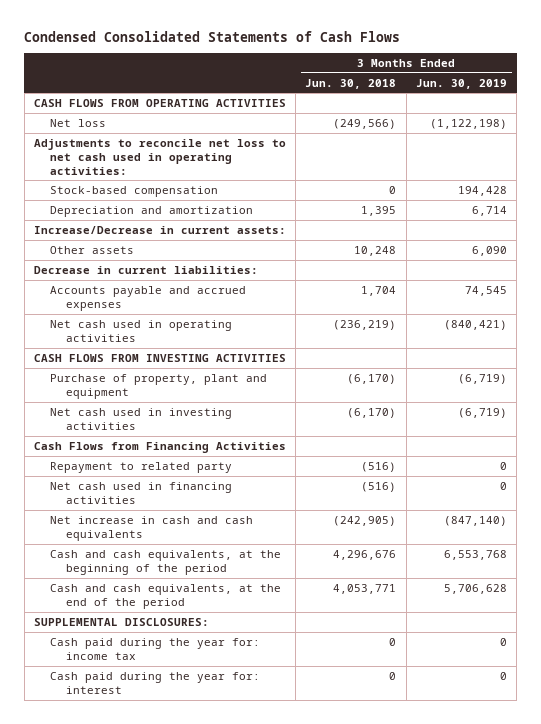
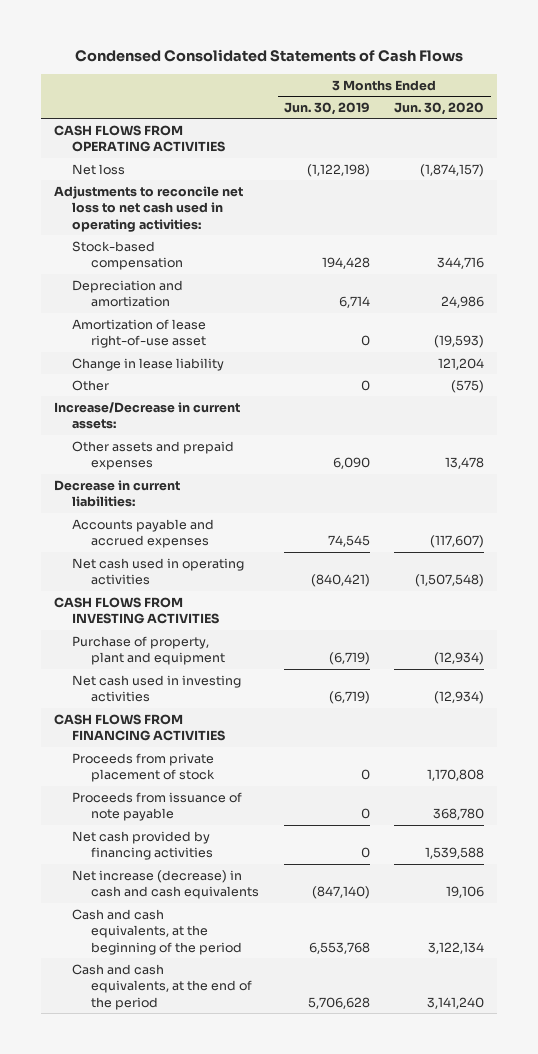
[305,78,397,89] Jun. 30, 2018 -> none
none -> [394,101,485,115] Jun. 30, 2020
none -> [72,318,207,349] Amortization of lease right-of-use asset
none -> [72,357,225,371] Change in lease liability
none -> [72,379,110,391] Other
[50,245,135,254] Other assets -> [72,440,235,471] Other assets and prepaid expenses
[50,461,233,473] Repayment to related party -> none
[34,441,287,453] Cash Flows from Financing Activities -> [53,713,226,742] CASH FLOWS FROM FINANCING ACTIVITIES
none -> [72,752,216,783] Proceeds from private placement of stock
none -> [72,791,243,822] Proceeds from issuance of note payable
[50,481,233,504] Net cash used in financing activities -> [72,830,214,861] Net cash provided by financing activities
[50,515,254,541] Net increase in cash and cash equivalents -> [72,869,260,900] Net increase (decrease) in cash and cash equivalents
[34,617,210,626] SUPPLEMENTAL DISCLOSURES: -> none
[50,637,261,660] Cash paid during the year for: income tax -> none
[50,671,261,694] Cash paid during the year for: interest -> none

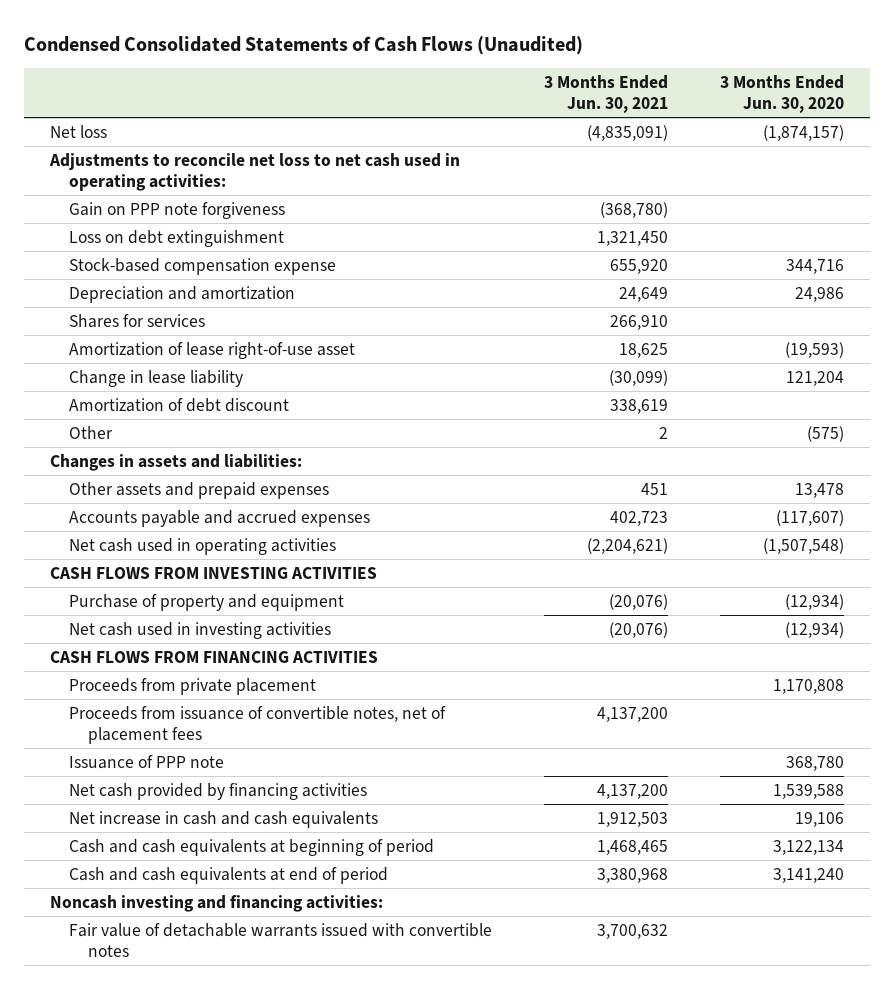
[75,49,464,63] Condensed Consolidated Statements of Cash Flows -> [23,35,583,55] Condensed Consolidated Statements of Cash Flows (Unaudited)
[283,101,370,115] Jun. 30, 2019 -> none
none -> [543,74,668,113] 3 Months Ended Jun. 30, 2021
[53,124,226,153] CASH FLOWS FROM OPERATING ACTIVITIES -> none
none -> [68,201,285,219] Gain on PPP note forgiveness
none -> [68,229,284,247] Loss on debt extinguishment
[72,240,184,271] Stock-based compensation -> [68,257,336,275] Stock-based compensation expense
none -> [68,313,205,328] Shares for services
none -> [68,397,289,412] Amortization of debt discount
[53,401,240,430] Increase/Decrease in current assets: -> [49,453,302,471] Changes in assets and liabilities:
[53,479,180,508] Decrease in current liabilities: -> none
[72,635,226,666] Purchase of property, plant and equipment -> [68,593,344,611] Purchase of property and equipment
[72,752,216,783] Proceeds from private placement of stock -> [68,677,316,695] Proceeds from private placement
none -> [68,705,446,744] Proceeds from issuance of convertible notes, net of placement fees
[72,791,243,822] Proceeds from issuance of note payable -> [68,754,224,769] Issuance of PPP note
[72,869,260,900] Net increase (decrease) in cash and cash equivalents -> [68,810,378,828] Net increase in cash and cash equivalents
[72,908,243,955] Cash and cash equivalents, at the beginning of the period -> [68,838,434,856] Cash and cash equivalents at beginning of period
[72,963,253,1010] Cash and cash equivalents, at the end of the period -> [68,866,388,884] Cash and cash equivalents at end of period
none -> [49,894,383,912] Noncash investing and financing activities:
none -> [68,922,492,957] Fair value of detachable warrants issued with convertible notes

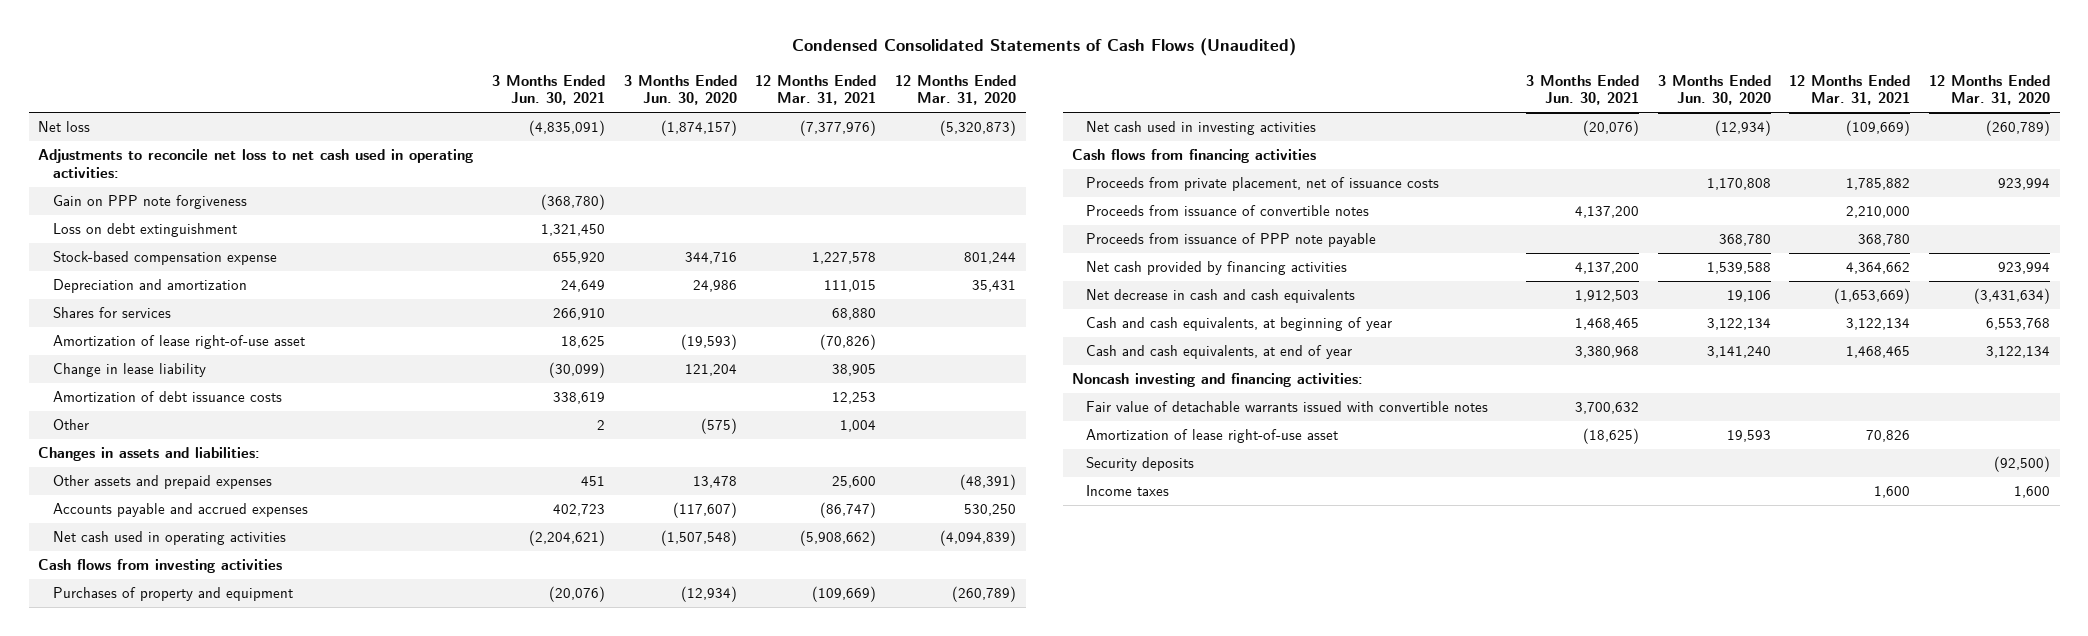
none -> [755,74,877,105] 12 Months Ended Mar. 31, 2021
none -> [895,74,1017,105] 12 Months Ended Mar. 31, 2020
[68,397,289,412] Amortization of debt discount -> [52,391,282,403] Amortization of debt issuance costs
[49,566,377,579] CASH FLOWS FROM INVESTING ACTIVITIES -> [37,559,282,574] Cash flows from investing activities
[68,593,344,611] Purchase of property and equipment -> [52,587,293,602] Purchases of property and equipment
[49,650,378,663] CASH FLOWS FROM FINANCING ACTIVITIES -> [1071,149,1316,164] Cash flows from financing activities
[68,677,316,695] Proceeds from private placement -> [1086,177,1440,192] Proceeds from private placement, net of issuance costs
[68,705,446,744] Proceeds from issuance of convertible notes, net of placement fees -> [1086,205,1370,217] Proceeds from issuance of convertible notes
[68,754,224,769] Issuance of PPP note -> [1086,233,1377,248] Proceeds from issuance of PPP note payable
[68,810,378,828] Net increase in cash and cash equivalents -> [1086,289,1356,304] Net decrease in cash and cash equivalents
[68,838,434,856] Cash and cash equivalents at beginning of period -> [1086,317,1393,332] Cash and cash equivalents, at beginning of year
[68,866,388,884] Cash and cash equivalents at end of period -> [1086,345,1353,360] Cash and cash equivalents, at end of year
none -> [1086,429,1339,444] Amortization of lease right-of-use asset
none -> [1086,457,1195,472] Security deposits
none -> [1086,485,1170,497] Income taxes

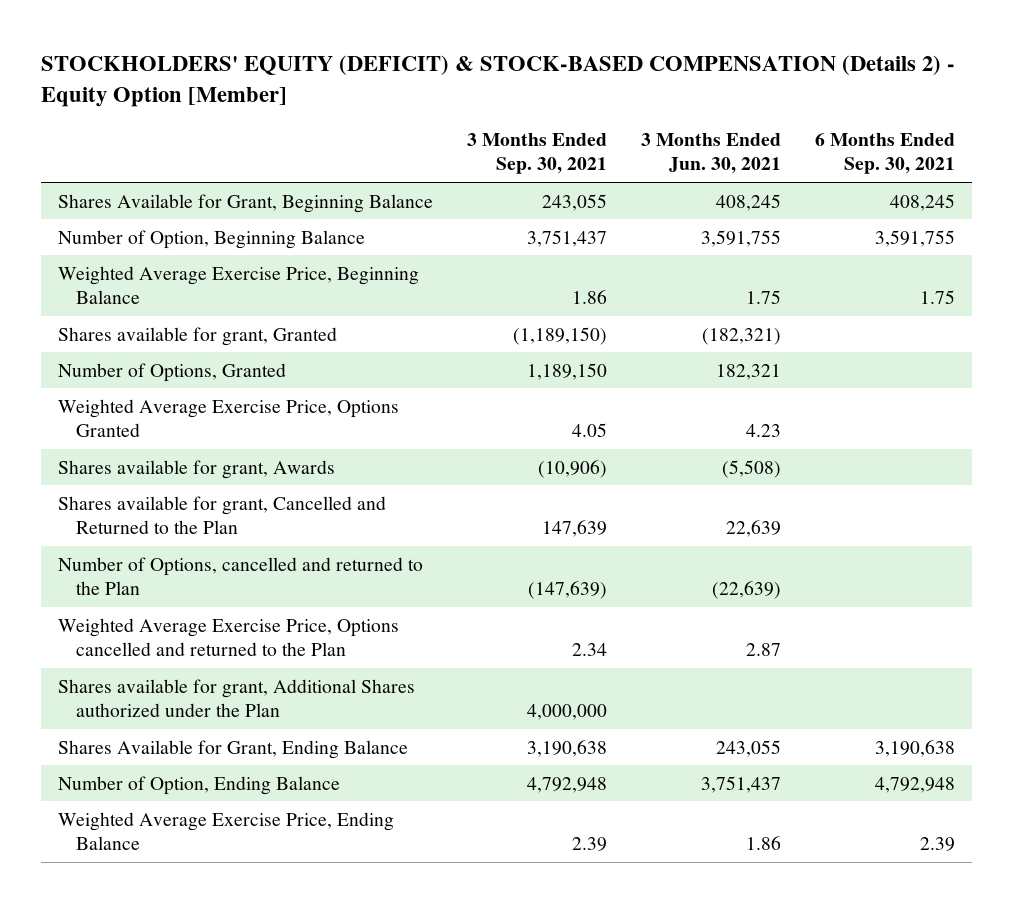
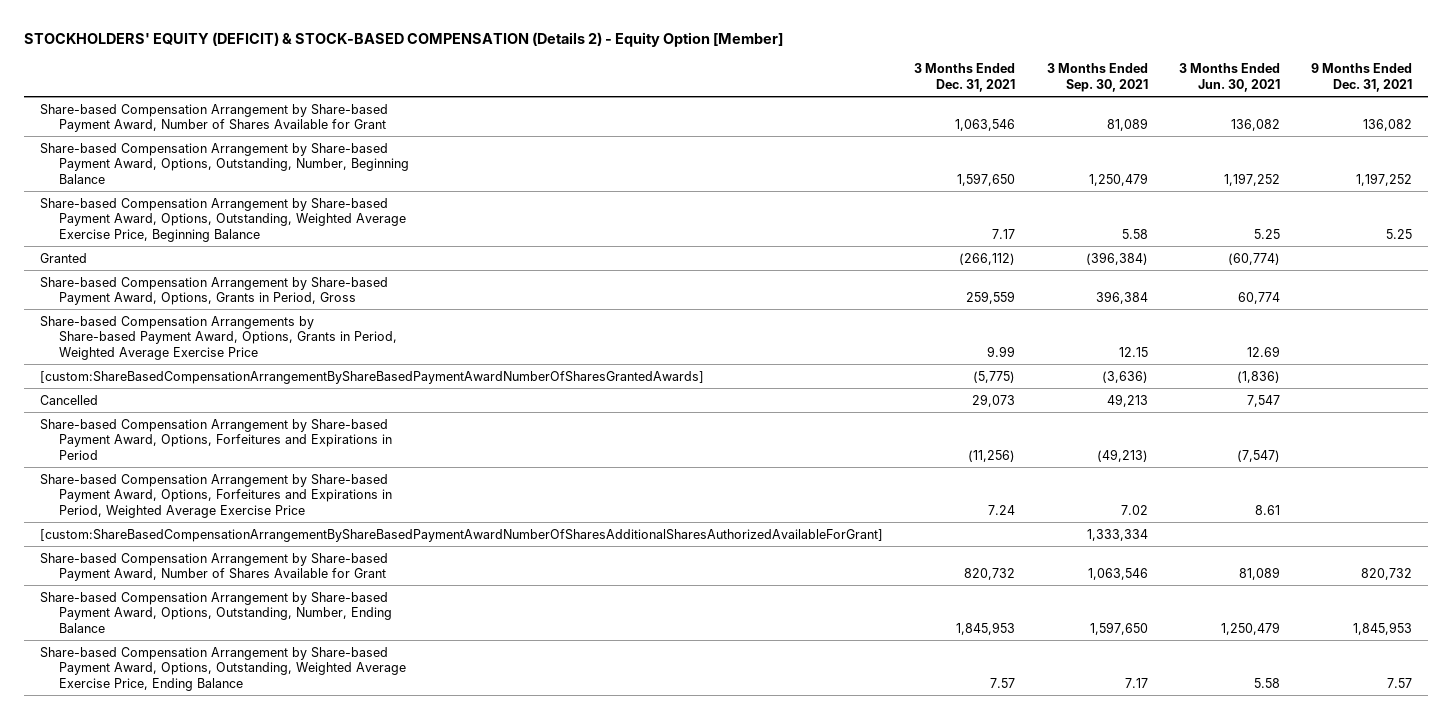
[815,132,956,175] 6 Months Ended Sep. 30, 2021 -> none
none -> [914,63,1016,93] 3 Months Ended Dec. 31, 2021
none -> [1311,63,1413,93] 9 Months Ended Dec. 31, 2021
[57,362,286,382] Number of Options, Granted -> none
[57,459,335,479] Shares available for grant, Awards -> none
[57,495,386,535] Shares available for grant, Cancelled and Returned to the Plan -> none
[57,556,423,596] Number of Options, cancelled and returned to the Plan -> none
[57,678,415,718] Shares available for grant, Additional Shares authorized under the Plan -> none
[57,193,433,213] Shares Available for Grant, Beginning Balance -> [40,103,389,133] Share-based Compensation Arrangement by Share-based Payment Award, Number of Shares Available for Grant
[541,193,607,211] 243,055 -> [1106,118,1148,132] 81,089
[715,193,781,211] 408,245 -> [1230,119,1280,132] 136,082
[57,229,365,249] Number of Option, Beginning Balance -> [40,142,410,184] Share-based Compensation Arrangement by Share-based Payment Award, Options, Outstanding, Number, Beginning Balance
[526,229,607,247] 3,751,437 -> [1088,172,1148,186] 1,250,479
[700,229,781,247] 3,591,755 -> [1223,172,1280,186] 1,197,252
[57,265,419,305] Weighted Average Exercise Price, Beginning Balance -> [40,197,407,242] Share-based Compensation Arrangement by Share-based Payment Award, Options, Outstanding, Weighted Average Exercise Price, Beginning Balance
[571,290,607,305] 1.86 -> [1121,228,1148,239] 5.58
[745,290,781,305] 1.75 -> [1253,228,1280,239] 5.25
[57,326,337,346] Shares available for grant, Granted -> [40,252,88,263] Granted
[512,326,607,345] (1,189,150) -> [1085,251,1148,265] (396,384)
[701,327,781,345] (182,321) -> [1227,252,1280,265] (60,774)
none -> [40,276,389,306] Share-based Compensation Arrangement by Share-based Payment Award, Options, Grants in Period, Gross
[57,398,399,438] Weighted Average Exercise Price, Options Granted -> [40,315,398,360] Share-based Compensation Arrangements by Share-based Payment Award, Options, Grants in Period, Weighted Average Exercise Price
[571,423,607,438] 4.05 -> [1118,346,1148,357] 12.15
[745,424,781,438] 4.23 -> [1246,345,1280,357] 12.69
none -> [40,370,705,384] [custom:ShareBasedCompensationArrangementByShareBasedPaymentAwardNumberOfSharesGrantedAwards]
none -> [40,394,99,405] Cancelled
none -> [40,418,393,460] Share-based Compensation Arrangement by Share-based Payment Award, Options, Forfeitures and Expirations in Period
[57,617,399,657] Weighted Average Exercise Price, Options cancelled and returned to the Plan -> [40,473,393,518] Share-based Compensation Arrangement by Share-based Payment Award, Options, Forfeitures and Expirations in Period, Weighted Average Exercise Price
[571,643,607,657] 2.34 -> [1120,504,1148,515] 7.02
[745,643,781,657] 2.87 -> [1254,504,1280,515] 8.61
none -> [40,528,884,542] [custom:ShareBasedCompensationArrangementByShareBasedPaymentAwardNumberOfSharesAdditionalSharesAuthorizedAvailableForGrant]
[57,739,408,759] Shares Available for Grant, Ending Balance -> [40,552,389,582] Share-based Compensation Arrangement by Share-based Payment Award, Number of Shares Available for Grant
[526,739,607,757] 3,190,638 -> [1087,568,1148,581] 1,063,546
[715,739,781,757] 243,055 -> [1238,567,1280,581] 81,089
[57,775,340,795] Number of Option, Ending Balance -> [40,591,393,633] Share-based Compensation Arrangement by Share-based Payment Award, Options, Outstanding, Number, Ending Balance
[526,776,607,793] 4,792,948 -> [1089,621,1148,635] 1,597,650
[700,775,781,793] 3,751,437 -> [1220,621,1280,635] 1,250,479
[57,811,394,851] Weighted Average Exercise Price, Ending Balance -> [40,646,407,691] Share-based Compensation Arrangement by Share-based Payment Award, Options, Outstanding, Weighted Average Exercise Price, Ending Balance
[571,837,607,852] 2.39 -> [1124,677,1148,688] 7.17
[745,836,781,851] 1.86 -> [1253,677,1280,688] 5.58

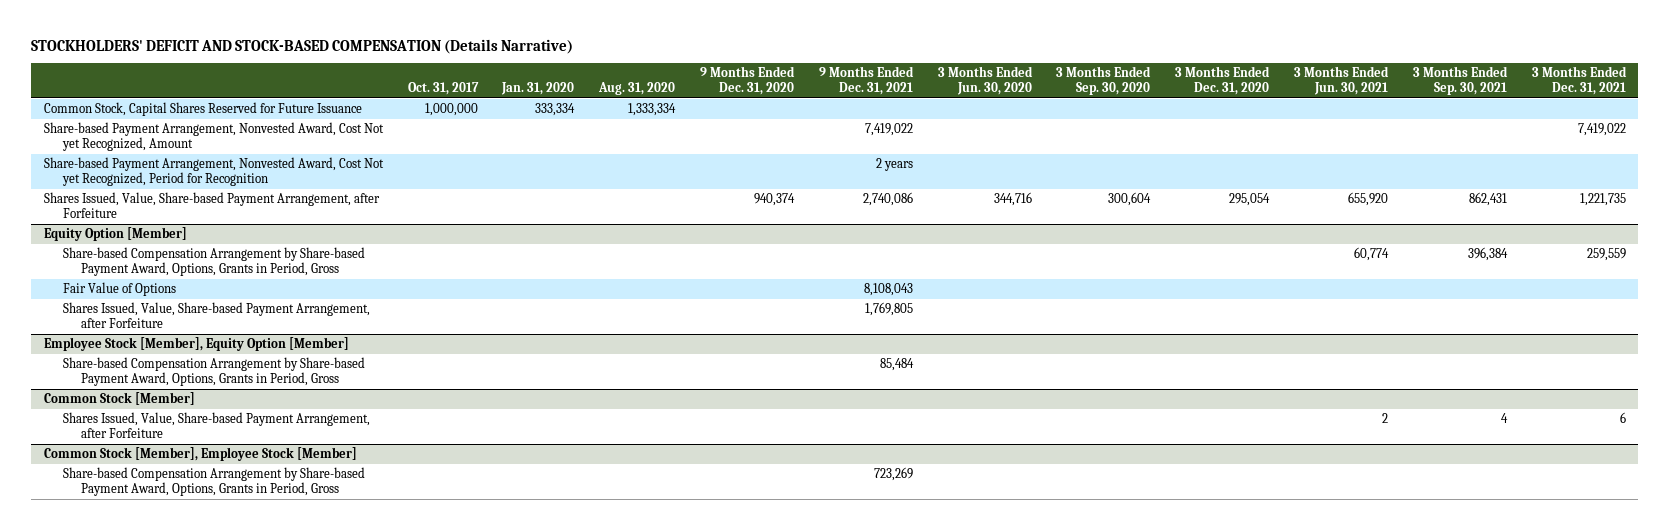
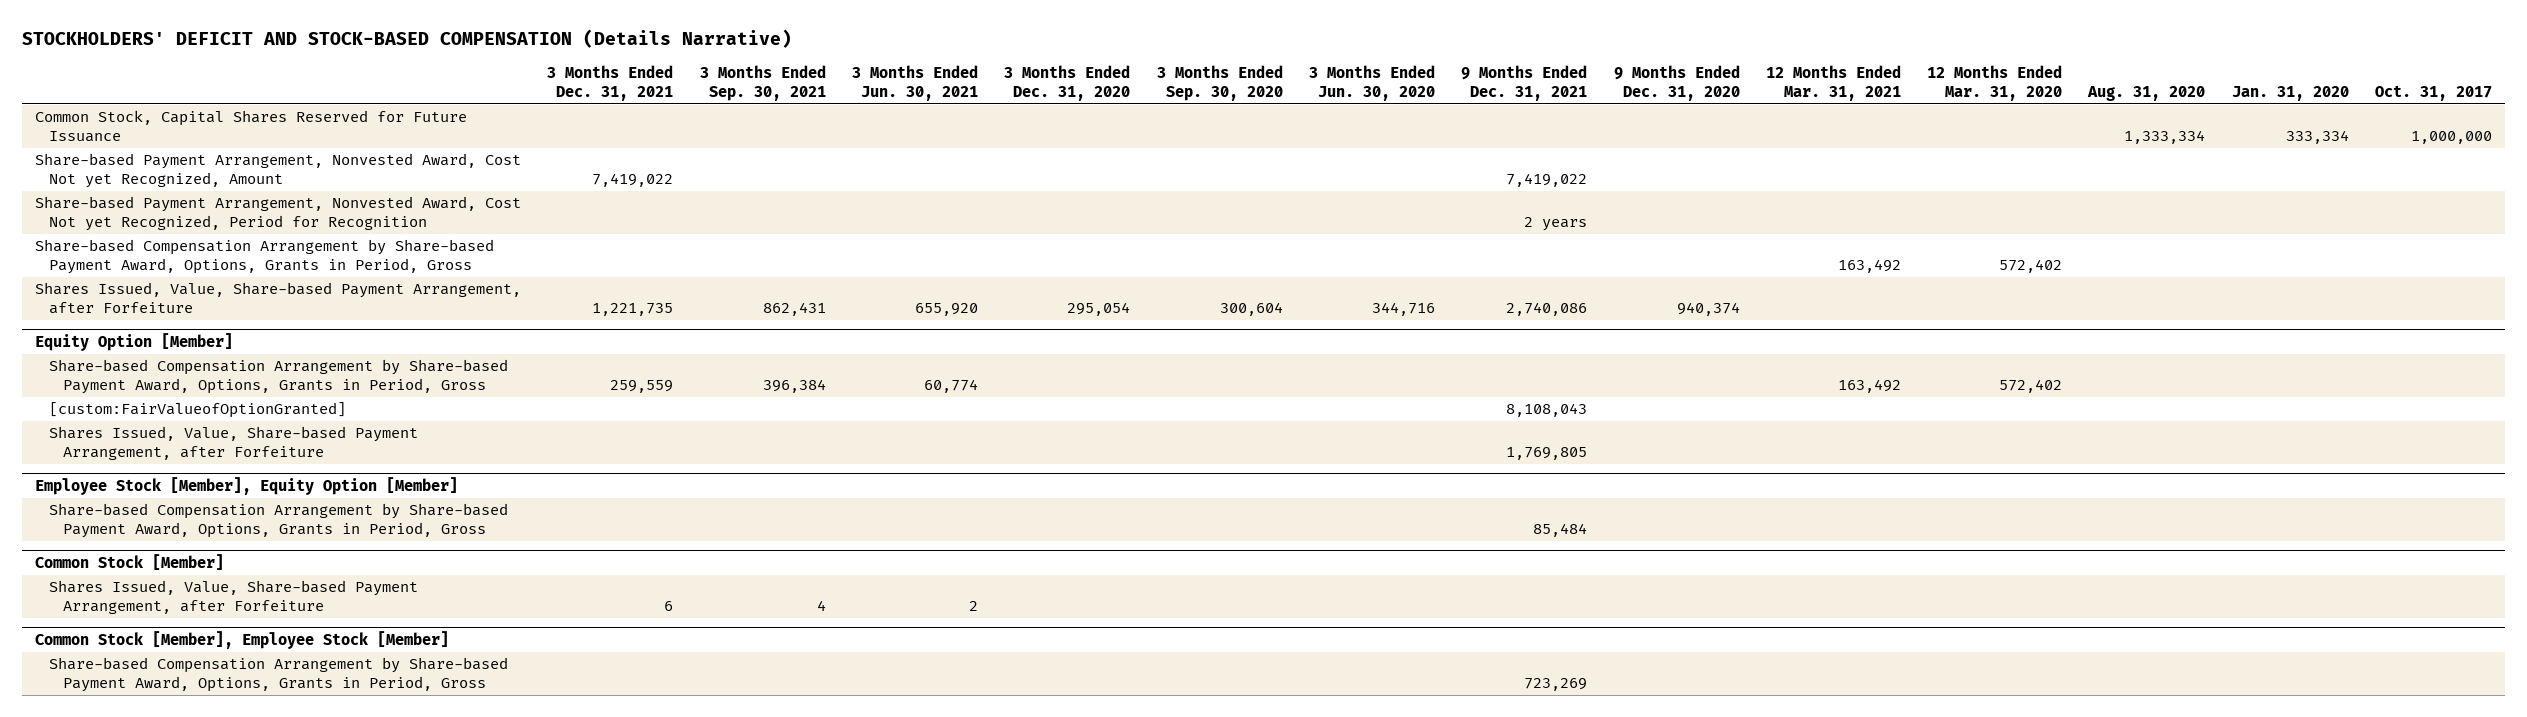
none -> [1765,64,1901,101] 12 Months Ended Mar. 31, 2021
none -> [1927,64,2063,101] 12 Months Ended Mar. 31, 2020
none -> [35,239,495,275] Share-based Compensation Arrangement by Share-based Payment Award, Options, Grants in Period, Gross
[62,281,176,296] Fair Value of Options -> [48,402,346,419] [custom:FairValueofOptionGranted]

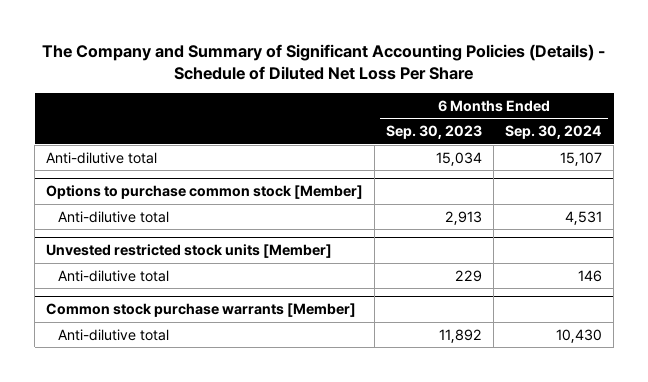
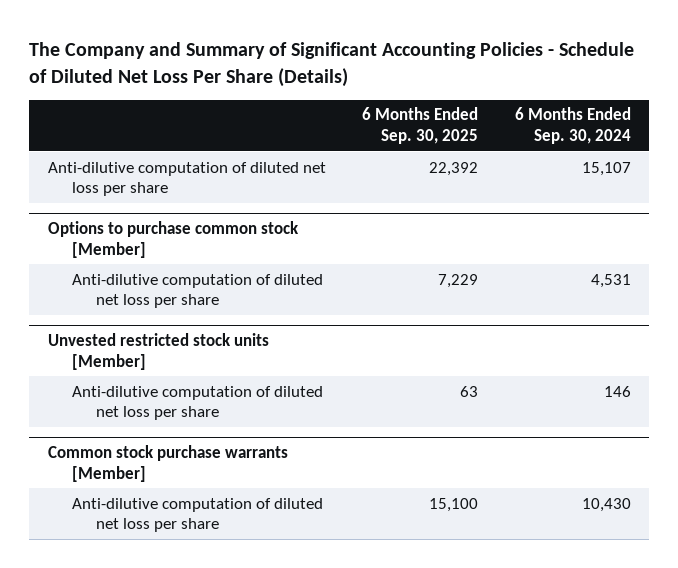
[42,43,606,81] The Company and Summary of Significant Accounting Policies (Details) - Schedule of Diluted Net Loss Per Share -> [29,41,635,87] The Company and Summary of Significant Accounting Policies - Schedule of Diluted Net Loss Per Share (Details)
[386,125,483,140] Sep. 30, 2023 -> none
none -> [362,107,479,145] 6 Months Ended Sep. 30, 2025
[46,151,158,164] Anti-dilutive total -> [47,161,326,197] Anti-dilutive computation of diluted net loss per share
[58,210,170,223] Anti-dilutive total -> [71,273,323,309] Anti-dilutive computation of diluted net loss per share
[58,269,170,282] Anti-dilutive total -> [71,385,323,421] Anti-dilutive computation of diluted net loss per share
[58,328,170,341] Anti-dilutive total -> [71,497,323,533] Anti-dilutive computation of diluted net loss per share

